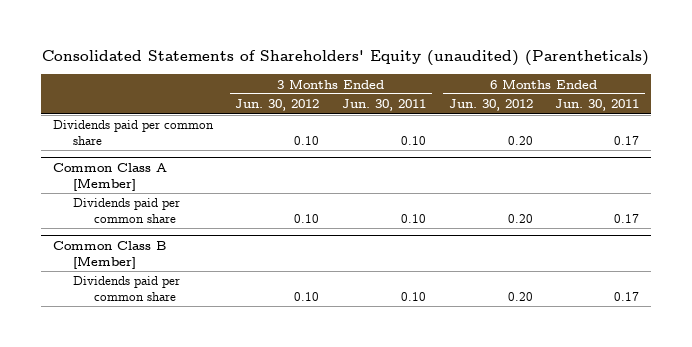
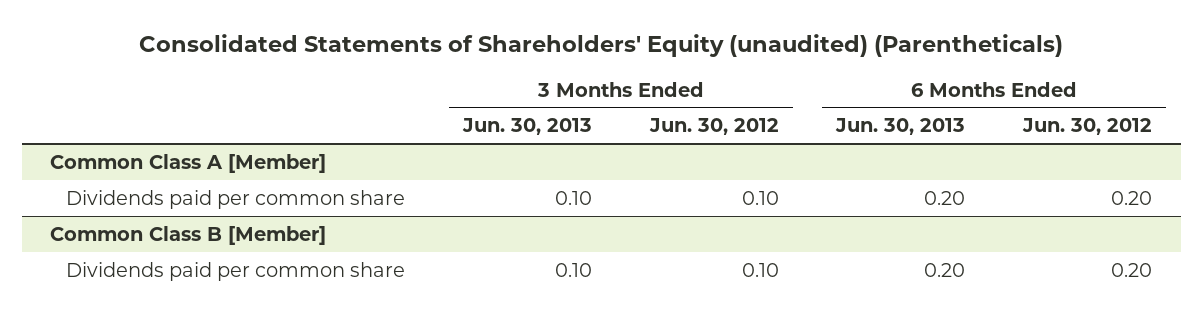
[342,99,427,112] Jun. 30, 2011 -> none
[555,99,640,112] Jun. 30, 2011 -> none
none -> [461,118,592,136] Jun. 30, 2013
none -> [835,118,966,136] Jun. 30, 2013
[52,120,214,145] Dividends paid per common share -> none

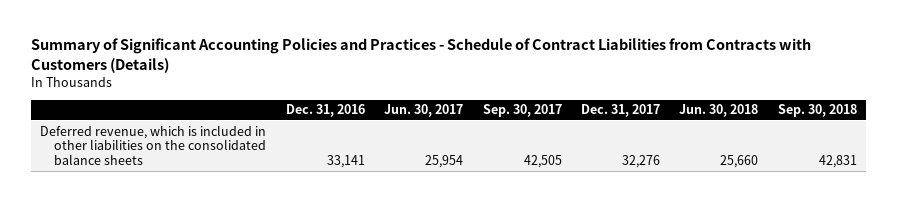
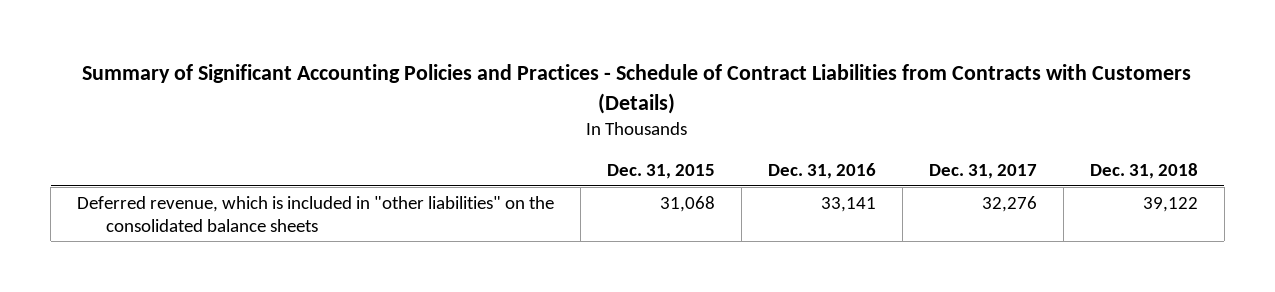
[384,104,464,118] Jun. 30, 2017 -> none
[482,104,562,118] Sep. 30, 2017 -> none
[679,104,759,118] Jun. 30, 2018 -> none
[777,104,857,118] Sep. 30, 2018 -> none
none -> [606,164,715,180] Dec. 31, 2015
none -> [1089,163,1198,180] Dec. 31, 2018
[40,124,267,166] Deferred revenue, which is included in other liabilities on the consolidated balance sheets -> [76,195,554,232] Deferred revenue, which is included in "other liabilities" on the consolidated balance sheets

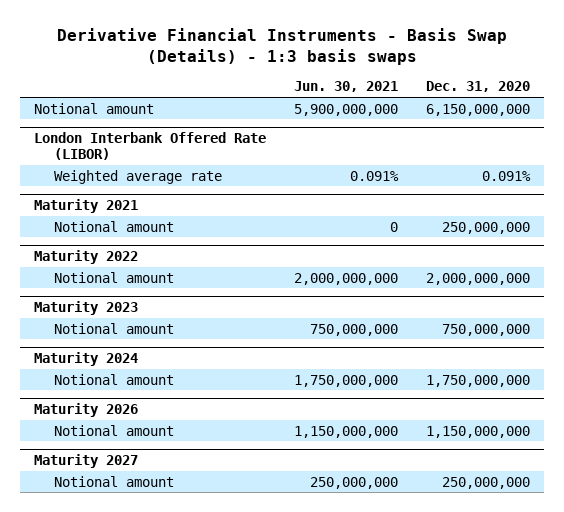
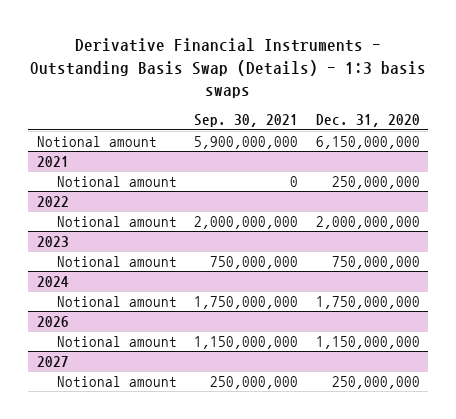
[56,27,507,65] Derivative Financial Instruments - Basis Swap (Details) - 1:3 basis swaps -> [30,38,427,99] Derivative Financial Instruments - Outstanding Basis Swap (Details) - 1:3 basis swaps
[293,81,398,93] Jun. 30, 2021 -> none
none -> [194,114,299,128] Sep. 30, 2021
[33,131,266,161] London Interbank Offered Rate (LIBOR) -> none
[53,169,222,184] Weighted average rate -> none
[33,198,138,213] Maturity 2021 -> [36,155,69,167] 2021
[33,249,138,264] Maturity 2022 -> [36,195,69,207] 2022
[33,300,138,315] Maturity 2023 -> [36,235,69,247] 2023
[33,351,138,366] Maturity 2024 -> [36,275,69,287] 2024
[33,402,138,417] Maturity 2026 -> [36,315,69,327] 2026
[33,453,138,468] Maturity 2027 -> [36,355,69,367] 2027

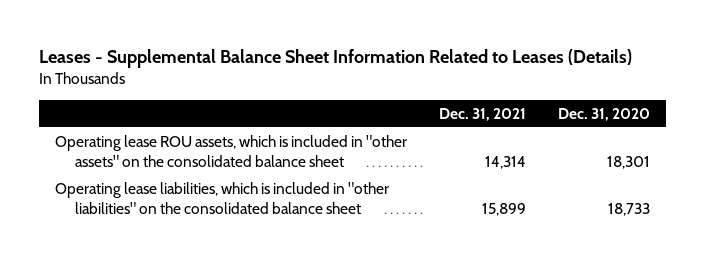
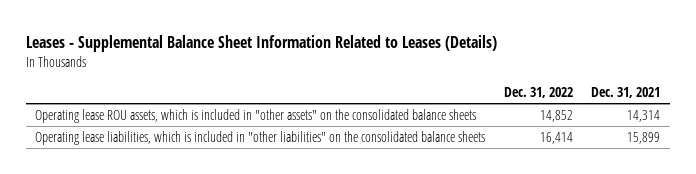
[557,107,650,121] Dec. 31, 2020 -> none
none -> [503,86,573,98] Dec. 31, 2022
[54,134,407,168] Operating lease ROU assets, which is included in "other assets" on the consolidated balance sheet -> [35,109,477,124] Operating lease ROU assets, which is included in "other assets" on the consolidated balance sheets
[54,181,389,215] Operating lease liabilities, which is included in "other liabilities" on the consolidated balance sheet -> [35,131,486,146] Operating lease liabilities, which is included in "other liabilities" on the consolidated balance sheets

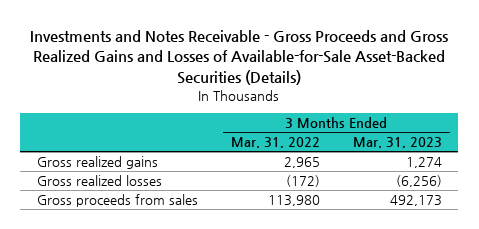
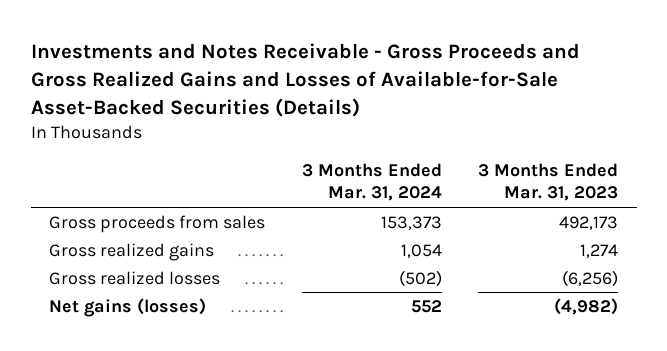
[230,137,320,149] Mar. 31, 2022 -> none
none -> [301,162,442,202] 3 Months Ended Mar. 31, 2024
[36,194,198,208] Gross proceeds from sales -> [48,214,265,233] Gross proceeds from sales
none -> [48,297,206,317] Net gains (losses)

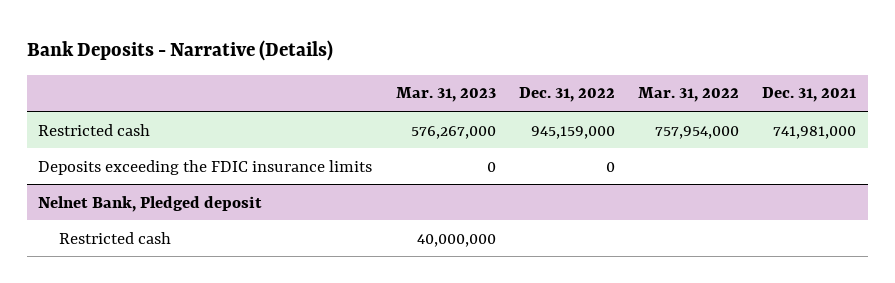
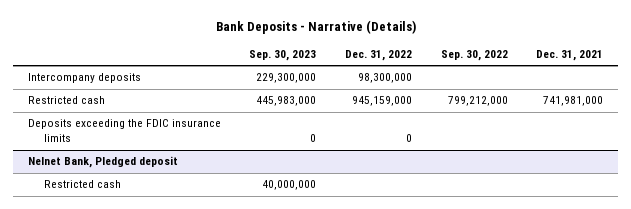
[395,87,496,103] Mar. 31, 2023 -> none
[638,87,740,103] Mar. 31, 2022 -> none
none -> [249,49,317,61] Sep. 30, 2023
none -> [440,49,508,61] Sep. 30, 2022
none -> [27,73,141,84] Intercompany deposits

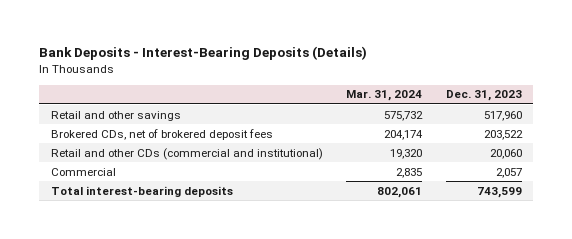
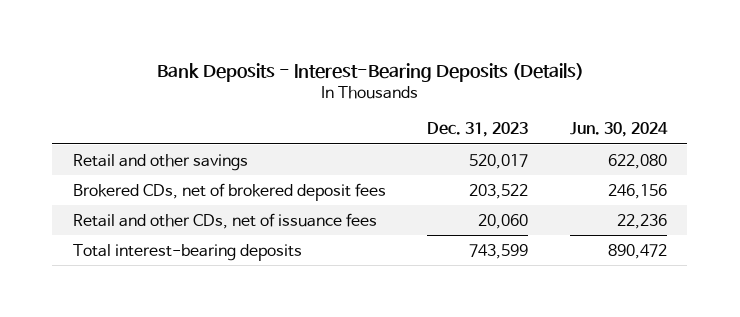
[346,90,423,102] Mar. 31, 2024 -> none
none -> [569,122,668,138] Jun. 30, 2024
[483,110,522,121] 517,960 -> [469,153,529,169] 520,017
[50,167,116,176] Commercial -> none
[50,147,323,160] Retail and other CDs (commercial and institutional) -> [73,212,378,229] Retail and other CDs, net of issuance fees

